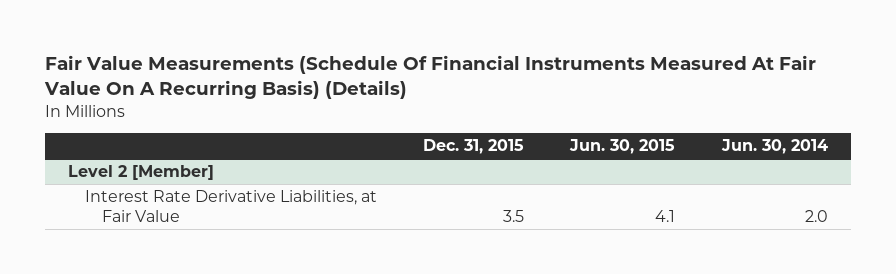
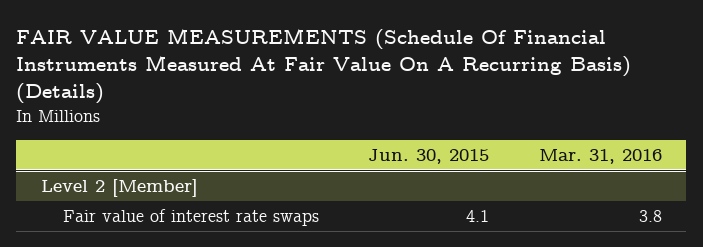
[43,55,816,100] Fair Value Measurements (Schedule Of Financial Instruments Measured At Fair Value On A Recurring Basis) (Details) -> [16,27,632,105] FAIR VALUE MEASUREMENTS (Schedule Of Financial Instruments Measured At Fair Value On A Recurring Basis) (Details)
[423,139,525,155] Dec. 31, 2015 -> none
[720,139,828,155] Jun. 30, 2014 -> none
none -> [538,148,662,164] Mar. 31, 2016
[84,190,377,223] Interest Rate Derivative Liabilities, at Fair Value -> [63,209,320,227] Fair value of interest rate swaps

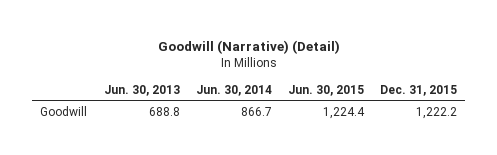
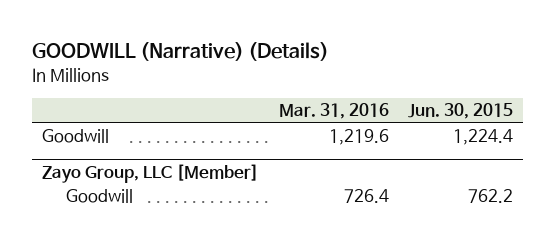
[157,39,340,54] Goodwill (Narrative) (Detail) -> [32,42,330,62] GOODWILL (Narrative) (Details)
[103,84,180,96] Jun. 30, 2013 -> none
[195,84,272,96] Jun. 30, 2014 -> none
[379,84,457,96] Dec. 31, 2015 -> none
none -> [278,103,389,120] Mar. 31, 2016
none -> [42,163,260,183] Zayo Group, LLC [Member]
none -> [66,189,134,204] Goodwill

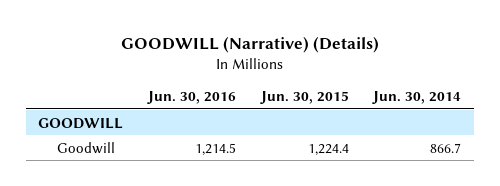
[278,103,389,120] Mar. 31, 2016 -> none
none -> [146,90,236,104] Jun. 30, 2016
none -> [372,90,462,104] Jun. 30, 2014
none -> [38,117,124,129] GOODWILL
[42,163,260,183] Zayo Group, LLC [Member] -> none
[66,189,134,204] Goodwill -> none

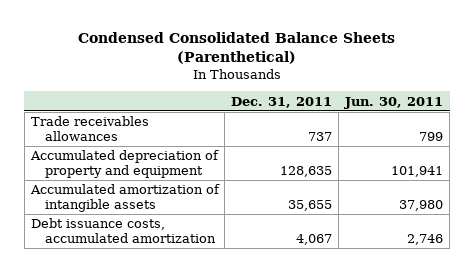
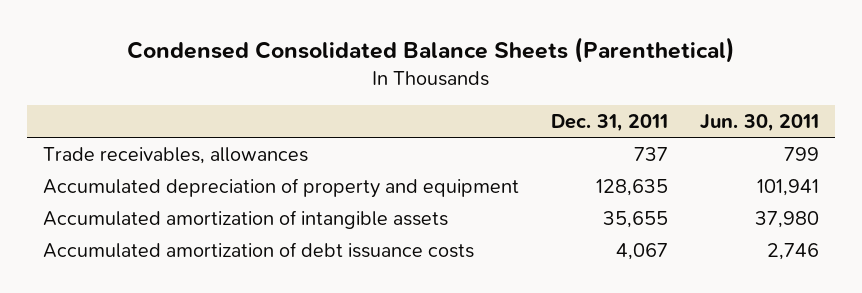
[30,116,149,142] Trade receivables allowances -> [42,146,308,164] Trade receivables, allowances
[30,218,217,244] Debt issuance costs, accumulated amortization -> [42,241,474,258] Accumulated amortization of debt issuance costs

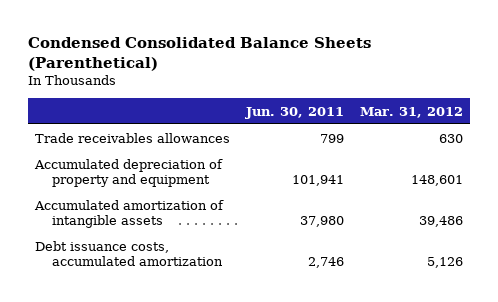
[550,113,668,132] Dec. 31, 2011 -> none
none -> [359,106,463,118] Mar. 31, 2012
[42,146,308,164] Trade receivables, allowances -> [35,132,231,143] Trade receivables allowances
[42,241,474,258] Accumulated amortization of debt issuance costs -> [35,240,223,266] Debt issuance costs, accumulated amortization

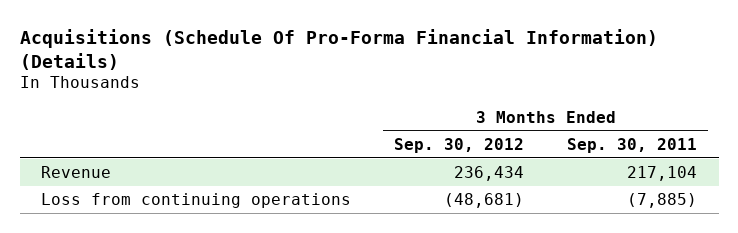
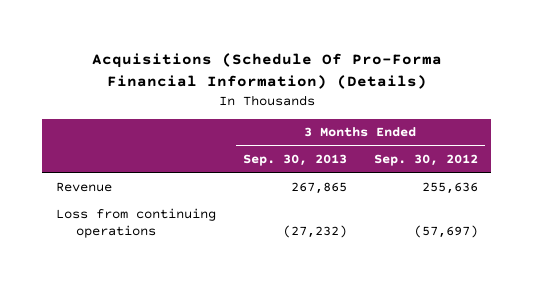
[567,137,698,153] Sep. 30, 2011 -> none
none -> [242,154,347,167] Sep. 30, 2013
[454,166,525,182] 236,434 -> [421,181,478,194] 255,636
[444,193,525,209] (48,681) -> [413,224,478,238] (57,697)

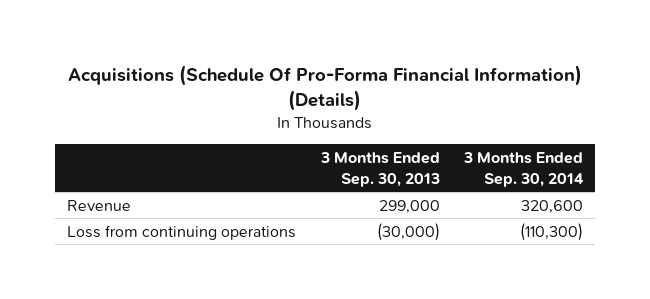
[373,154,478,167] Sep. 30, 2012 -> none
none -> [463,151,585,187] 3 Months Ended Sep. 30, 2014
[290,181,347,194] 267,865 -> [378,199,440,214] 299,000
[282,224,347,238] (27,232) -> [376,222,440,241] (30,000)

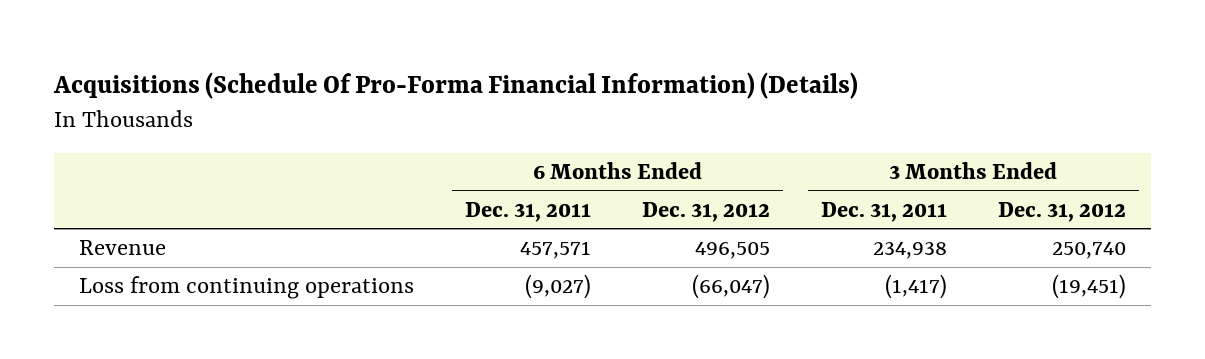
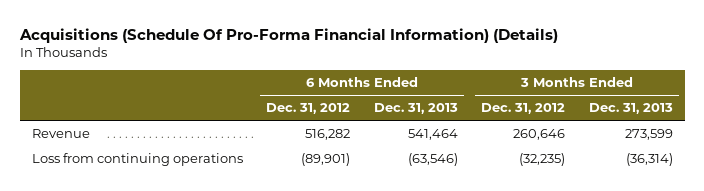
[465,201,592,222] Dec. 31, 2011 -> none
[820,201,947,222] Dec. 31, 2011 -> none
none -> [373,103,458,115] Dec. 31, 2013
none -> [588,103,673,115] Dec. 31, 2013
[695,242,771,260] 496,505 -> [305,129,351,141] 516,282
[1051,242,1126,260] 250,740 -> [513,129,566,141] 260,646
[692,274,771,300] (66,047) -> [301,153,351,167] (89,901)
[1051,274,1126,300] (19,451) -> [519,153,566,167] (32,235)

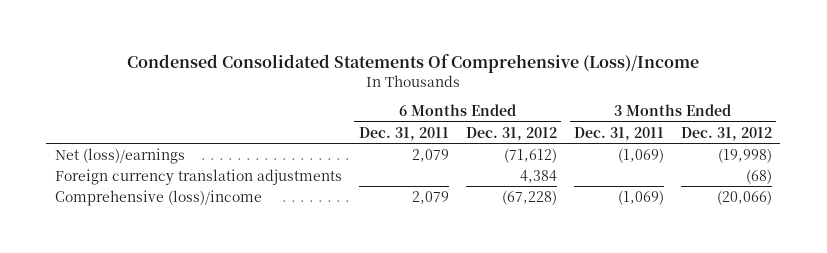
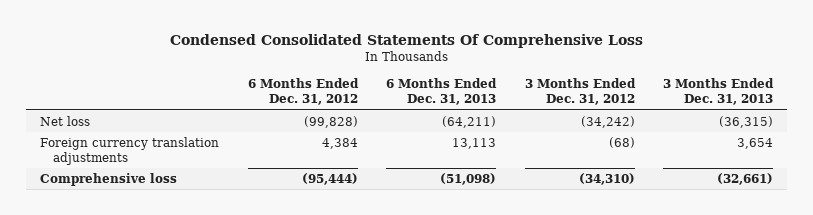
[127,53,700,73] Condensed Consolidated Statements Of Comprehensive (Loss)/Income -> [169,33,643,48] Condensed Consolidated Statements Of Comprehensive Loss
[358,126,449,141] Dec. 31, 2011 -> none
[573,126,664,141] Dec. 31, 2011 -> none
none -> [386,78,498,106] 6 Months Ended Dec. 31, 2013
none -> [663,78,775,106] 3 Months Ended Dec. 31, 2013
[54,147,185,164] Net (loss)/earnings -> [40,116,91,127] Net loss
[503,147,557,163] (71,612) -> [303,116,358,129] (99,828)
[717,147,772,163] (19,998) -> [580,116,635,129] (34,242)
[54,189,262,206] Comprehensive (loss)/income -> [40,173,178,187] Comprehensive loss
[501,189,557,205] (67,228) -> [301,173,358,186] (95,444)
[716,189,772,205] (20,066) -> [578,173,635,186] (34,310)

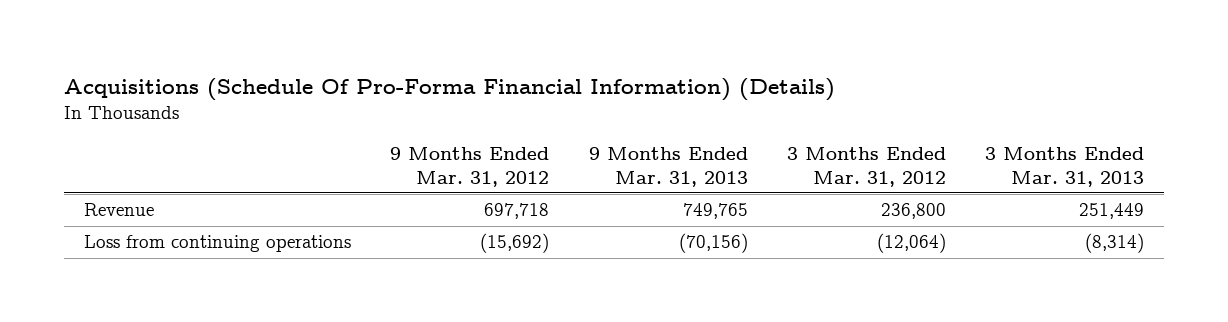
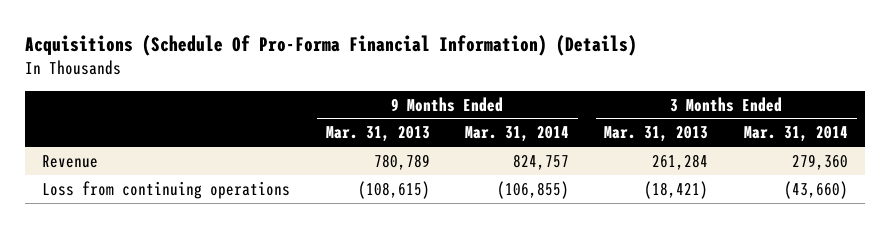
[390,147,550,187] 9 Months Ended Mar. 31, 2012 -> none
[786,147,946,187] 3 Months Ended Mar. 31, 2012 -> none
none -> [465,126,570,143] Mar. 31, 2014
none -> [743,126,848,143] Mar. 31, 2014
[682,203,748,220] 749,765 -> [373,153,430,170] 780,789
[1079,203,1145,220] 251,449 -> [652,153,709,170] 261,284
[678,233,748,254] (70,156) -> [357,180,430,199] (108,615)
[1085,233,1145,254] (8,314) -> [644,180,709,199] (18,421)

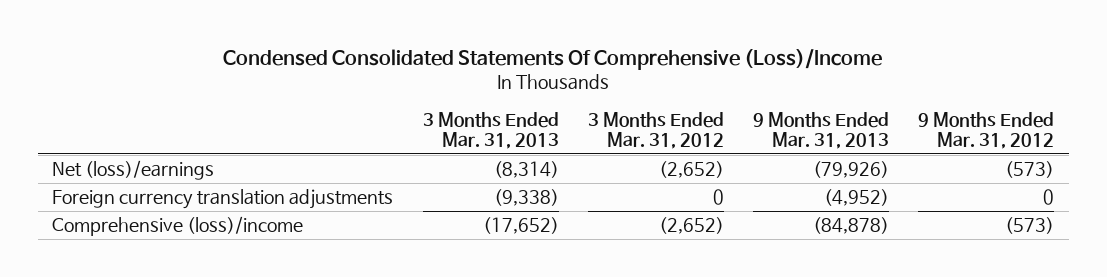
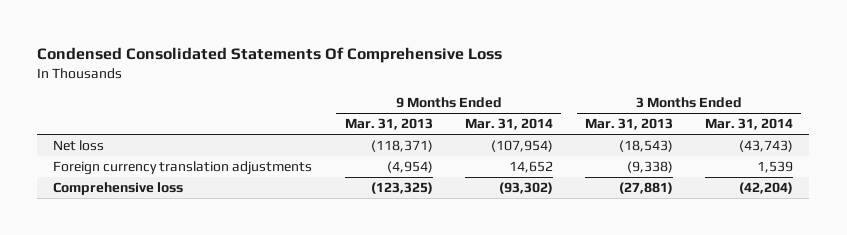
[223,48,883,70] Condensed Consolidated Statements Of Comprehensive (Loss)/Income -> [37,47,503,64] Condensed Consolidated Statements Of Comprehensive Loss
[587,111,724,150] 3 Months Ended Mar. 31, 2012 -> none
[918,111,1055,150] 9 Months Ended Mar. 31, 2012 -> none
none -> [464,118,553,131] Mar. 31, 2014
none -> [705,118,794,131] Mar. 31, 2014
[52,160,215,181] Net (loss)/earnings -> [53,140,105,152] Net loss
[493,161,559,179] (8,314) -> [619,140,674,153] (18,543)
[813,161,890,179] (79,926) -> [370,140,433,153] (118,371)
[824,189,890,207] (4,952) -> [386,161,433,174] (4,954)
[52,216,304,237] Comprehensive (loss)/income -> [53,182,184,196] Comprehensive loss
[482,217,559,235] (17,652) -> [619,182,674,195] (27,881)
[813,217,890,235] (84,878) -> [370,182,433,195] (123,325)

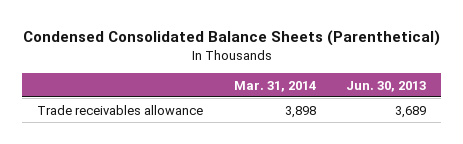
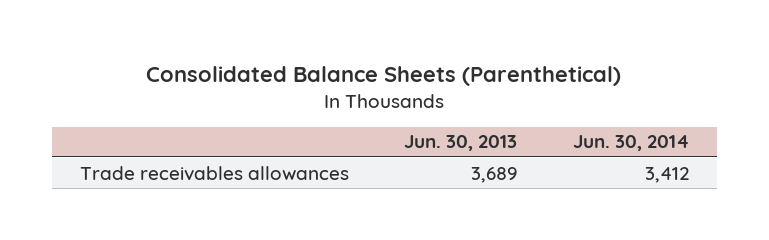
[22,30,440,47] Condensed Consolidated Balance Sheets (Parenthetical) -> [146,65,622,86] Consolidated Balance Sheets (Parenthetical)
[233,80,316,92] Mar. 31, 2014 -> none
none -> [572,135,689,152] Jun. 30, 2014
[36,104,203,115] Trade receivables allowance -> [79,165,349,181] Trade receivables allowances

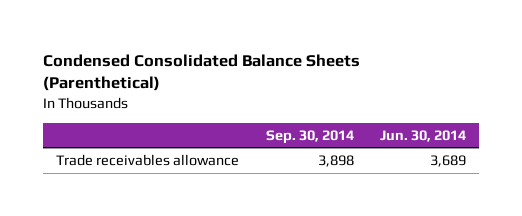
[146,65,622,86] Consolidated Balance Sheets (Parenthetical) -> [43,53,361,92] Condensed Consolidated Balance Sheets (Parenthetical)
[404,135,518,152] Jun. 30, 2013 -> none
none -> [265,129,354,144] Sep. 30, 2014
[79,165,349,181] Trade receivables allowances -> [56,154,240,167] Trade receivables allowance
[644,166,689,183] 3,412 -> [430,155,467,168] 3,689

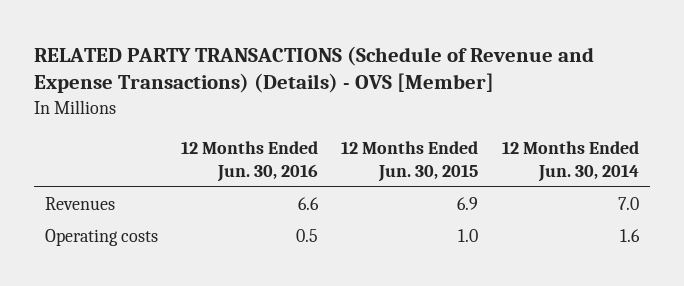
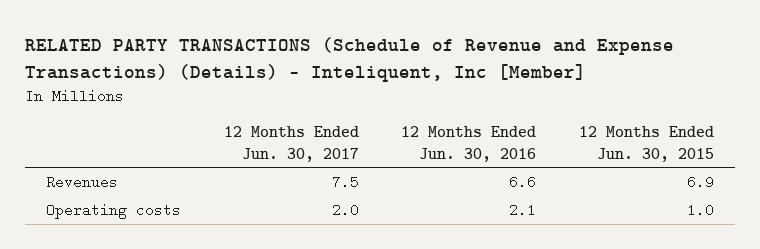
[33,45,594,94] RELATED PARTY TRANSACTIONS (Schedule of Revenue and Expense Transactions) (Details) - OVS [Member] -> [24,37,674,82] RELATED PARTY TRANSACTIONS (Schedule of Revenue and Expense Transactions) (Details) - Inteliquent, Inc [Member]
[501,140,639,182] 12 Months Ended Jun. 30, 2014 -> none
none -> [223,126,359,162] 12 Months Ended Jun. 30, 2017
[296,229,319,243] 0.5 -> [509,203,537,218] 2.1

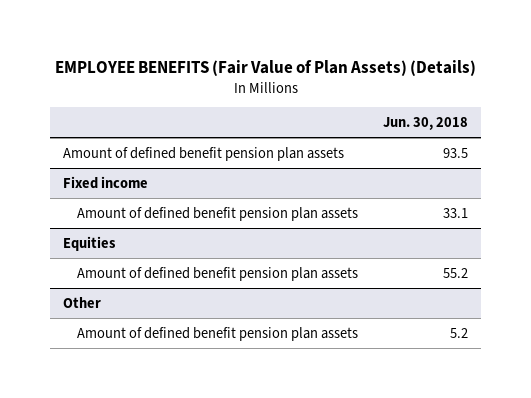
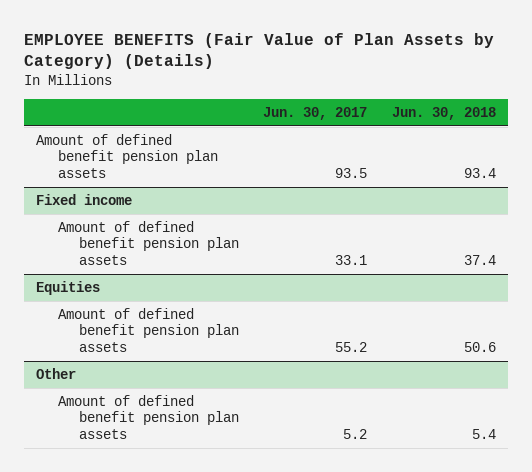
[54,59,476,76] EMPLOYEE BENEFITS (Fair Value of Plan Assets) (Details) -> [23,33,494,70] EMPLOYEE BENEFITS (Fair Value of Plan Assets by Category) (Details)
none -> [263,106,368,120] Jun. 30, 2017
[443,147,469,158] 93.5 -> [463,167,496,178] 93.4
[443,207,469,218] 33.1 -> [463,254,496,265] 37.4
[443,267,469,278] 55.2 -> [463,341,496,352] 50.6
[450,327,469,338] 5.2 -> [471,428,496,439] 5.4

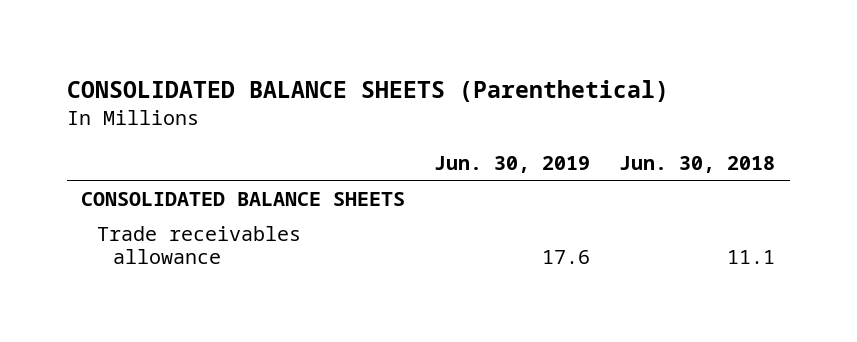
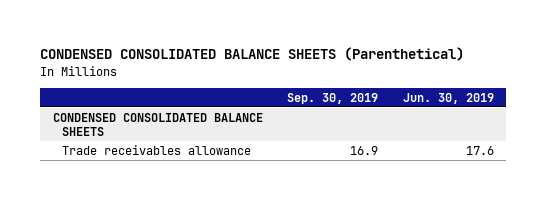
[66,80,669,103] CONSOLIDATED BALANCE SHEETS (Parenthetical) -> [40,47,465,62] CONDENSED CONSOLIDATED BALANCE SHEETS (Parenthetical)
[619,155,776,173] Jun. 30, 2018 -> none
none -> [287,92,379,104] Sep. 30, 2019
[81,191,406,206] CONSOLIDATED BALANCE SHEETS -> [52,113,263,137] CONDENSED CONSOLIDATED BALANCE SHEETS

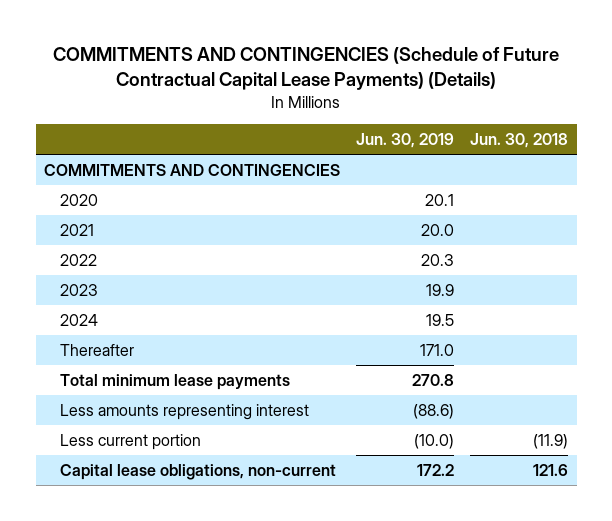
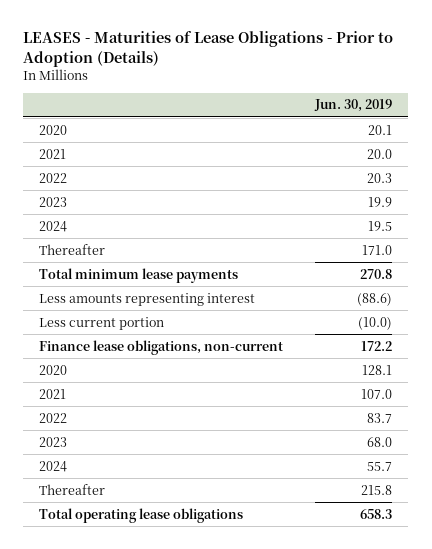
[53,47,560,91] COMMITMENTS AND CONTINGENCIES (Schedule of Future Contractual Capital Lease Payments) (Details) -> [23,31,394,67] LEASES - Maturities of Lease Obligations - Prior to Adoption (Details)
[470,133,569,149] Jun. 30, 2018 -> none
[43,163,340,176] COMMITMENTS AND CONTINGENCIES -> none
[60,463,337,480] Capital lease obligations, non-current -> [39,339,284,355] Finance lease obligations, non-current
none -> [39,364,68,375] 2020
none -> [39,388,67,399] 2021
none -> [39,412,68,423] 2022
none -> [39,436,68,447] 2023
none -> [39,460,68,472] 2024
none -> [39,483,106,495] Thereafter
none -> [39,507,244,523] Total operating lease obligations

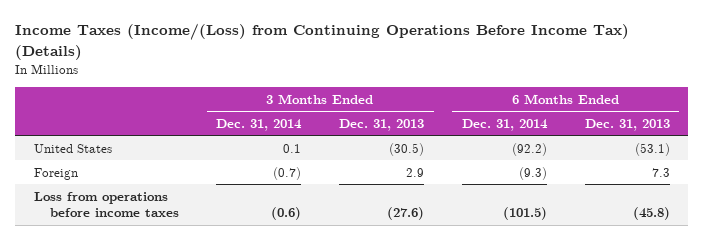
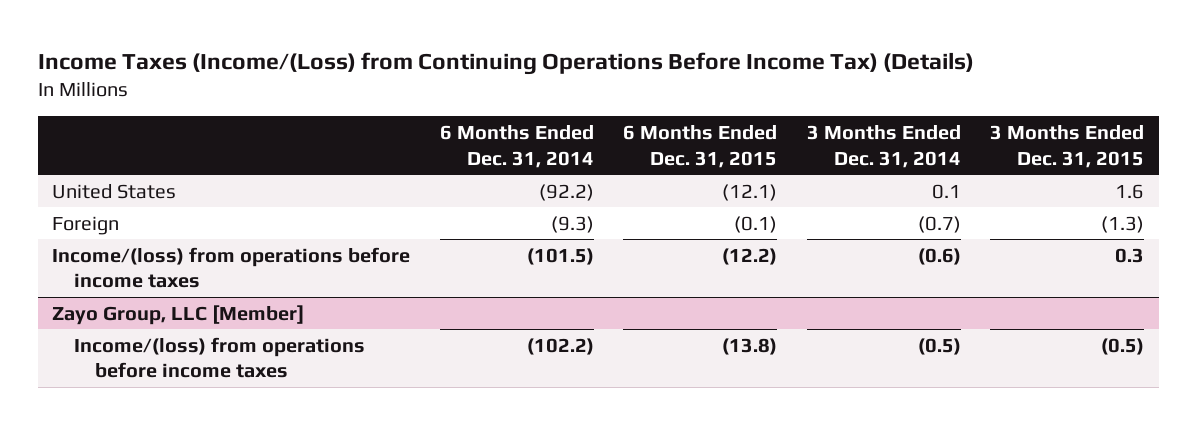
[339,118,425,131] Dec. 31, 2013 -> none
[584,118,670,131] Dec. 31, 2013 -> none
none -> [623,124,778,168] 6 Months Ended Dec. 31, 2015
none -> [990,124,1145,168] 3 Months Ended Dec. 31, 2015
[33,191,179,218] Loss from operations before income taxes -> [52,246,411,289] Income/(loss) from operations before income taxes
none -> [52,304,305,325] Zayo Group, LLC [Member]
none -> [73,336,365,379] Income/(loss) from operations before income taxes

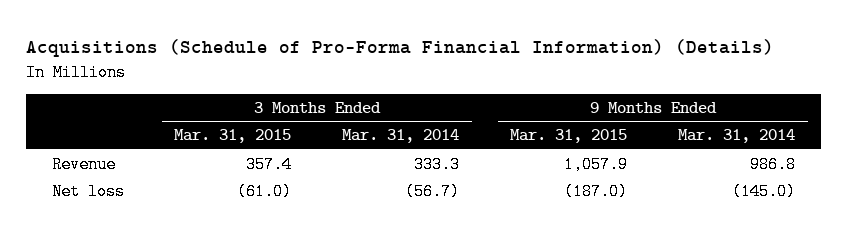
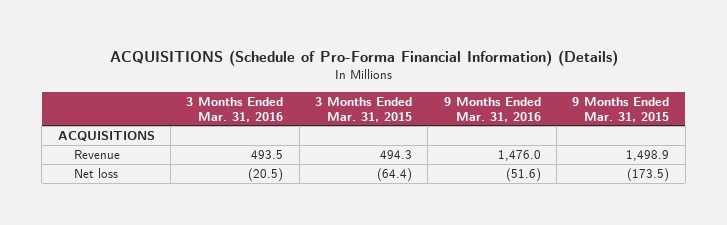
[26,39,775,58] Acquisitions (Schedule of Pro-Forma Financial Information) (Details) -> [109,49,618,66] ACQUISITIONS (Schedule of Pro-Forma Financial Information) (Details)
[342,129,460,144] Mar. 31, 2014 -> none
[678,129,796,144] Mar. 31, 2014 -> none
none -> [186,96,284,122] 3 Months Ended Mar. 31, 2016
none -> [443,96,541,122] 9 Months Ended Mar. 31, 2016
none -> [57,130,155,142] ACQUISITIONS
[246,155,293,173] 357.4 -> [380,149,413,159] 494.3
[564,155,629,173] 1,057.9 -> [626,149,670,161] 1,498.9
[237,182,293,200] (61.0) -> [377,167,413,182] (64.4)
[564,182,629,200] (187.0) -> [627,167,670,182] (173.5)

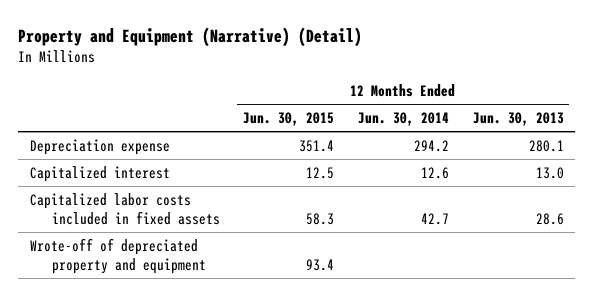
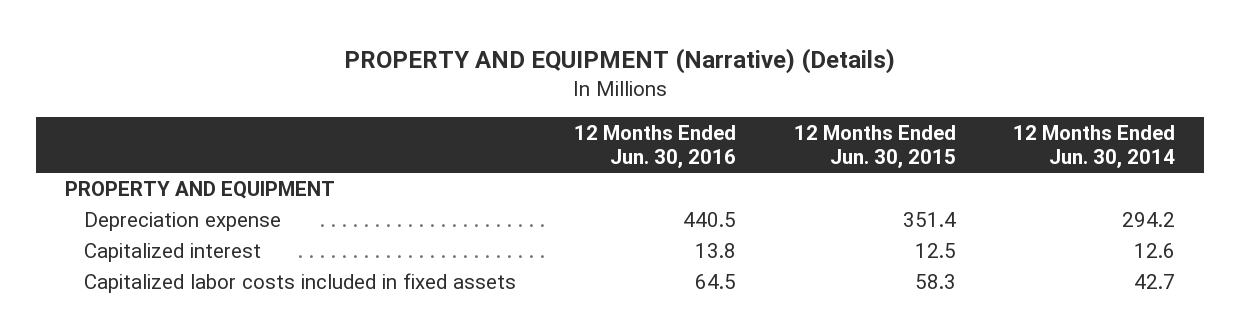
[18,26,363,47] Property and Equipment (Narrative) (Detail) -> [344,48,896,75] PROPERTY AND EQUIPMENT (Narrative) (Details)
[472,111,564,126] Jun. 30, 2013 -> none
none -> [574,124,737,169] 12 Months Ended Jun. 30, 2016
none -> [64,180,335,199] PROPERTY AND EQUIPMENT
[30,237,206,274] Wrote-off of depreciated property and equipment -> none

